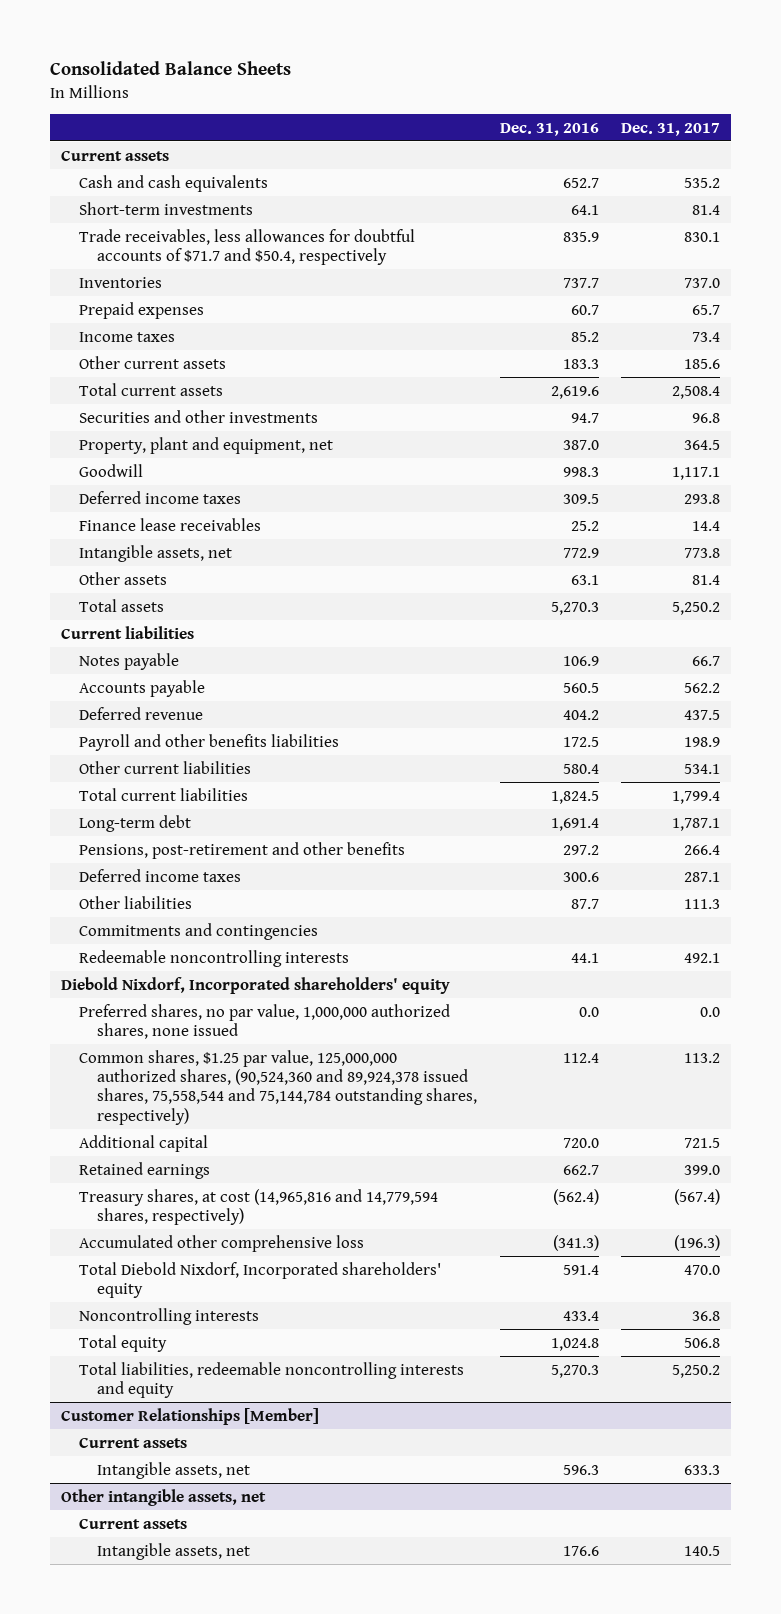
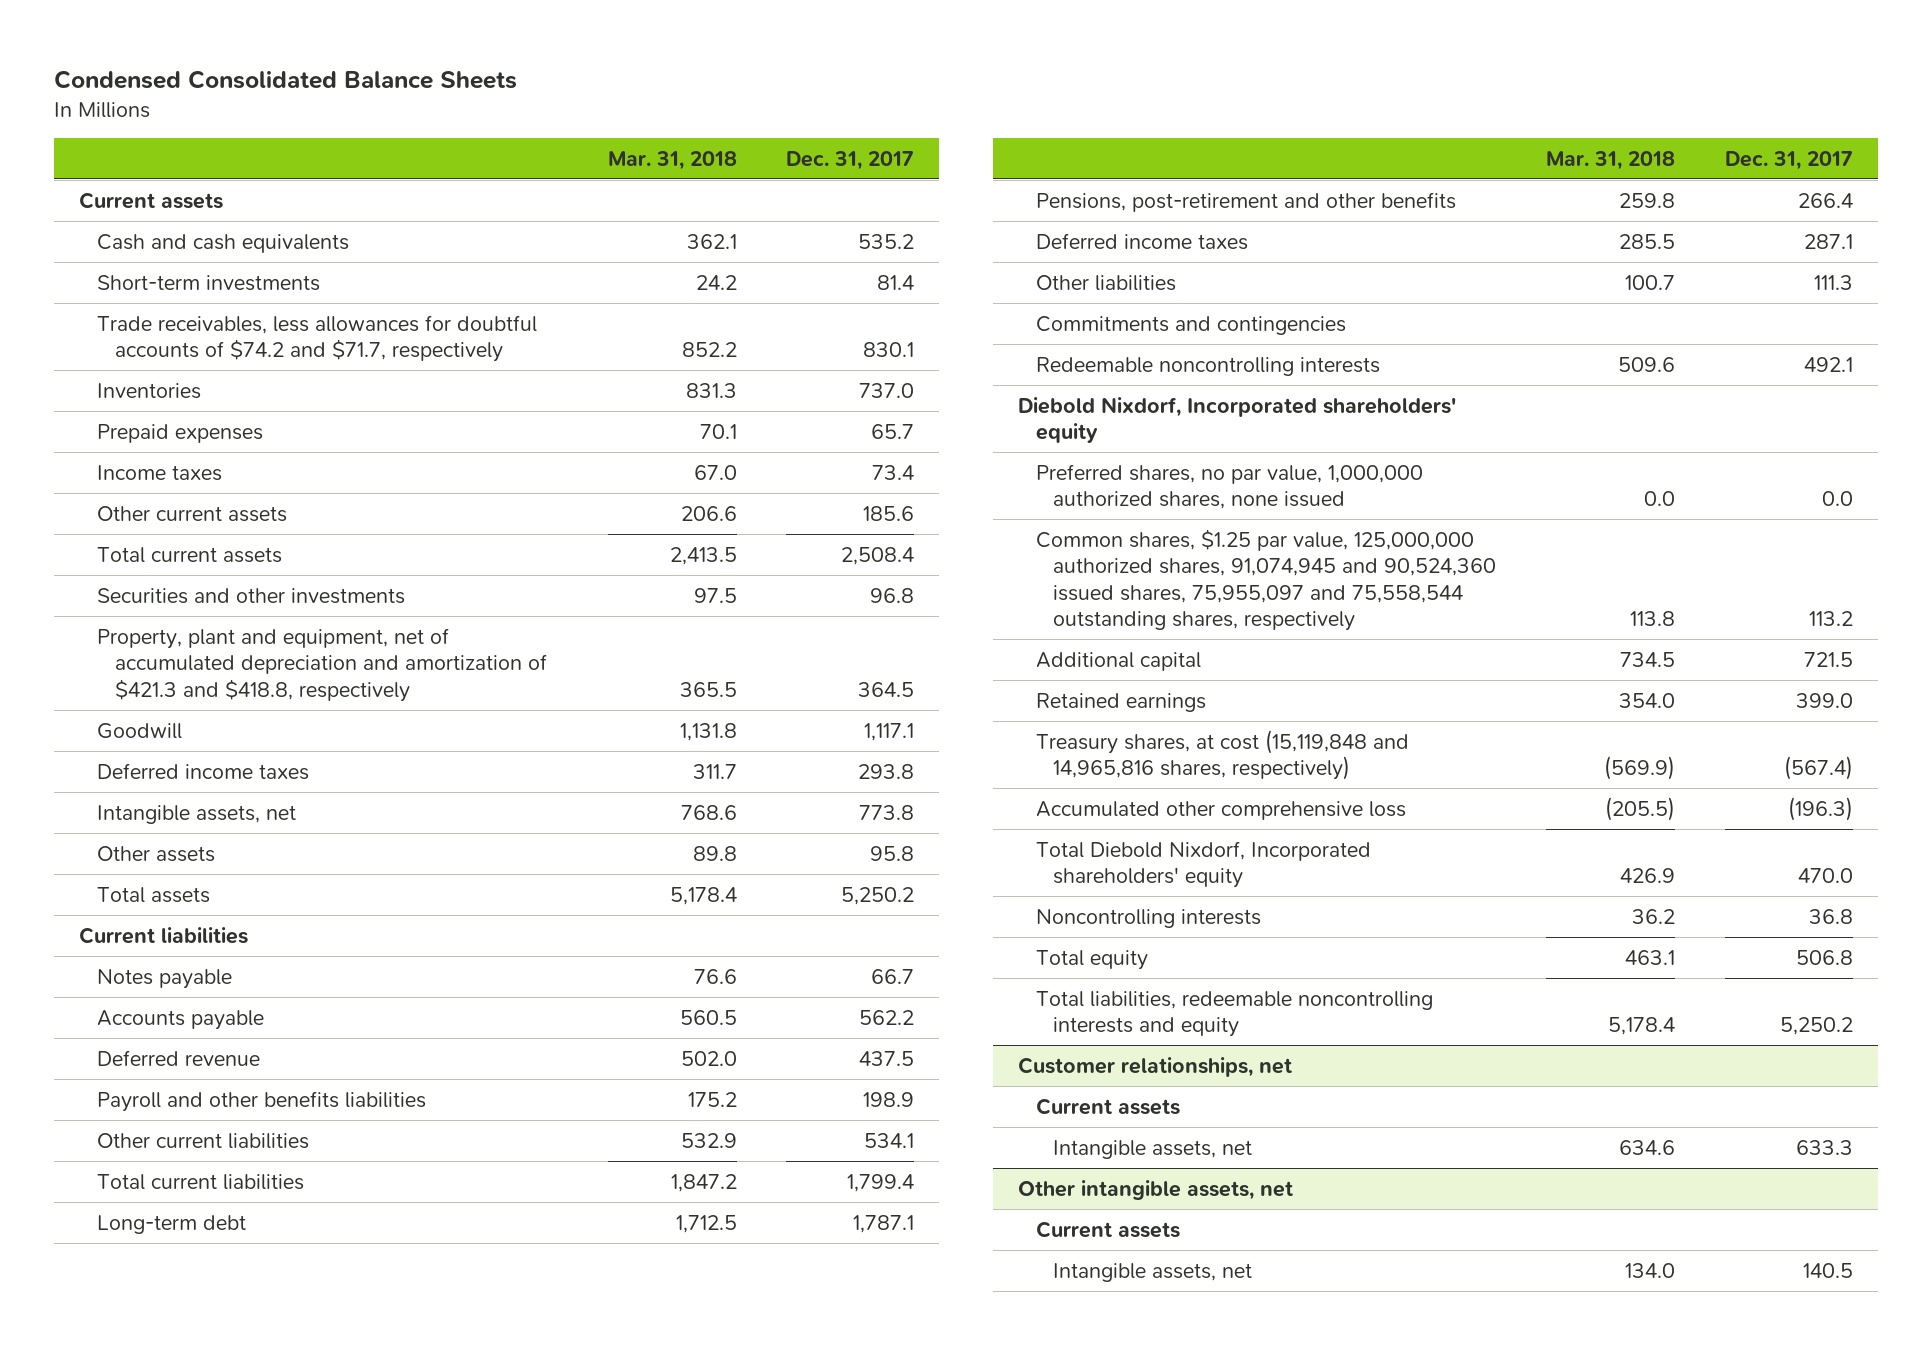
[49,61,291,76] Consolidated Balance Sheets -> [54,69,518,89] Condensed Consolidated Balance Sheets
[499,122,599,136] Dec. 31, 2016 -> none
none -> [607,150,737,170] Mar. 31, 2018
[79,228,416,265] Trade receivables, less allowances for doubtful accounts of $71.7 and $50.4, respectively -> [97,314,538,363] Trade receivables, less allowances for doubtful accounts of $74.2 and $71.7, respectively
[79,436,334,454] Property, plant and equipment, net -> [97,627,547,702] Property, plant and equipment, net of accumulated depreciation and amortization of $421.3 and $418.8, respectively
[79,517,262,531] Finance lease receivables -> none
[691,574,720,585] 81.4 -> [870,845,915,861] 95.8
[79,1049,478,1125] Common shares, $1.25 par value, 125,000,000 authorized shares, (90,524,360 and 89,924,378 issued shares, 75,558,544 and 75,144,784 outstanding shares, respectively) -> [1035,528,1497,632] Common shares, $1.25 par value, 125,000,000 authorized shares, 91,074,945 and 90,524,360 issued shares, 75,955,097 and 75,558,544 outstanding shares, respectively
[79,1188,439,1225] Treasury shares, at cost (14,965,816 and 14,779,594 shares, respectively) -> [1035,729,1409,781] Treasury shares, at cost (15,119,848 and 14,965,816 shares, respectively)
[60,1407,319,1425] Customer Relationships [Member] -> [1017,1056,1292,1077] Customer relationships, net

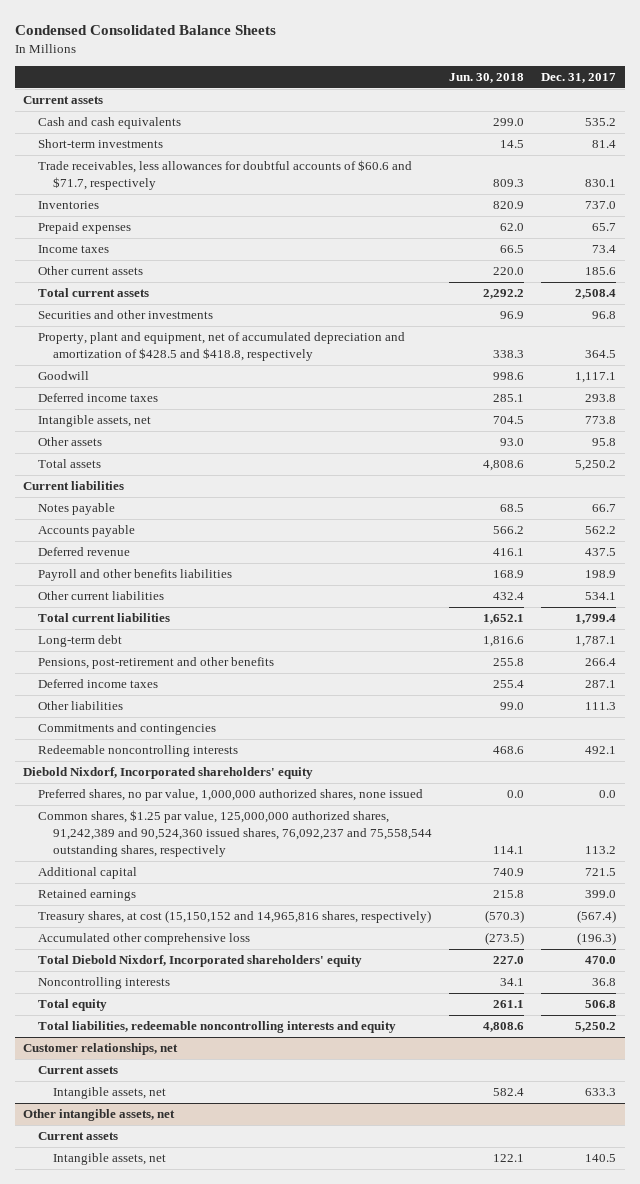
[607,150,737,170] Mar. 31, 2018 -> none
none -> [449,73,525,84] Jun. 30, 2018
[97,314,538,363] Trade receivables, less allowances for doubtful accounts of $74.2 and $71.7, respectively -> [38,160,413,191] Trade receivables, less allowances for doubtful accounts of $60.6 and $71.7, respectively
[97,627,547,702] Property, plant and equipment, net of accumulated depreciation and amortization of $421.3 and $418.8, respectively -> [38,332,406,362] Property, plant and equipment, net of accumulated depreciation and amortization of $428.5 and $418.8, respectively
[1035,528,1497,632] Common shares, $1.25 par value, 125,000,000 authorized shares, 91,074,945 and 90,524,360 issued shares, 75,955,097 and 75,558,544 outstanding shares, respectively -> [38,810,432,858] Common shares, $1.25 par value, 125,000,000 authorized shares, 91,242,389 and 90,524,360 issued shares, 76,092,237 and 75,558,544 outstanding shares, respectively
[1035,729,1409,781] Treasury shares, at cost (15,119,848 and 14,965,816 shares, respectively) -> [38,910,432,924] Treasury shares, at cost (15,150,152 and 14,965,816 shares, respectively)

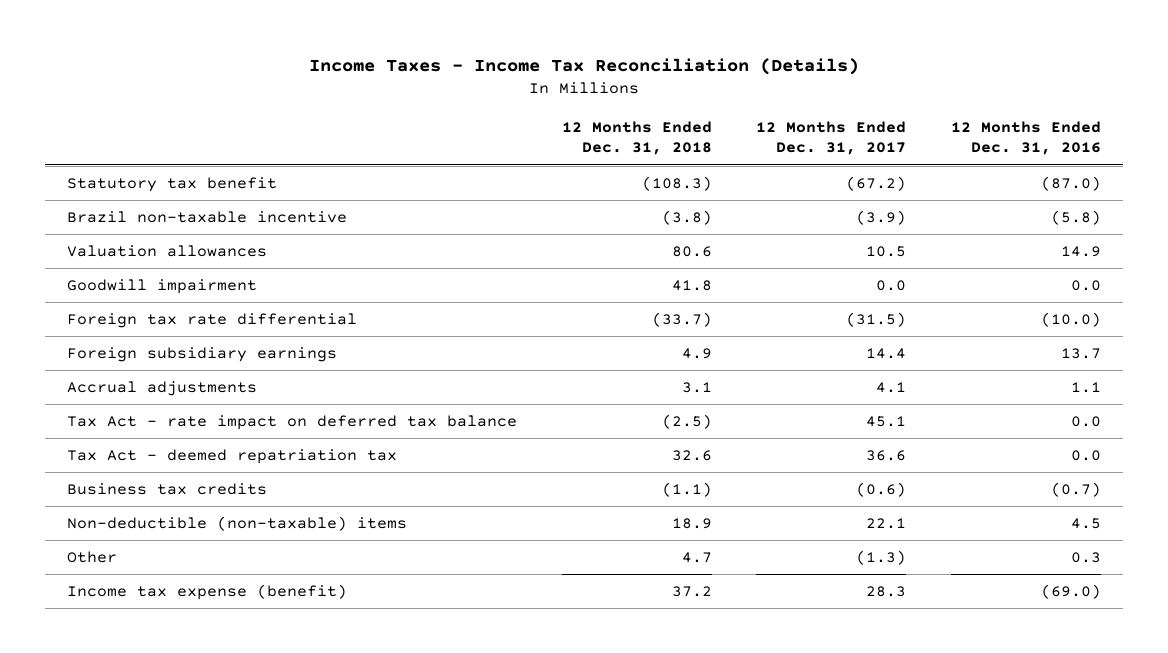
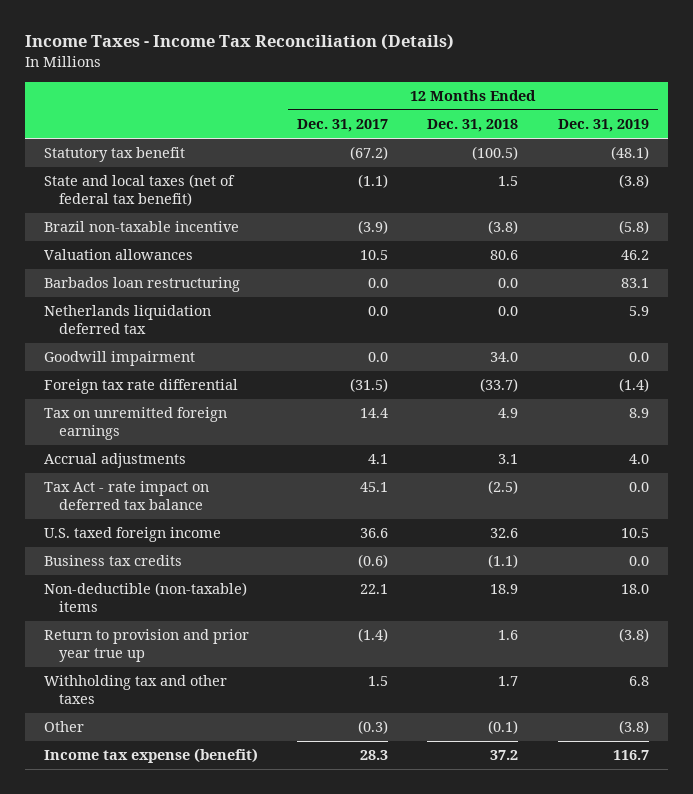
[950,120,1101,156] 12 Months Ended Dec. 31, 2016 -> none
none -> [557,119,649,133] Dec. 31, 2019
[641,175,712,191] (108.3) -> [472,146,519,161] (100.5)
none -> [44,174,236,207] State and local taxes (net of federal tax benefit)
none -> [44,277,241,293] Barbados loan restructuring
none -> [44,305,212,335] Netherlands liquidation deferred tax
[671,279,712,291] 41.8 -> [490,352,519,363] 34.0
[67,346,338,362] Foreign subsidiary earnings -> [44,407,228,441] Tax on unremitted foreign earnings
[67,448,398,464] Tax Act - deemed repatriation tax -> [44,527,222,543] U.S. taxed foreign income
none -> [44,629,250,663] Return to provision and prior year true up
none -> [44,675,228,705] Withholding tax and other taxes
[681,551,712,563] 4.7 -> [488,720,519,735] (0.1)
[856,549,907,565] (1.3) -> [358,720,389,735] (0.3)

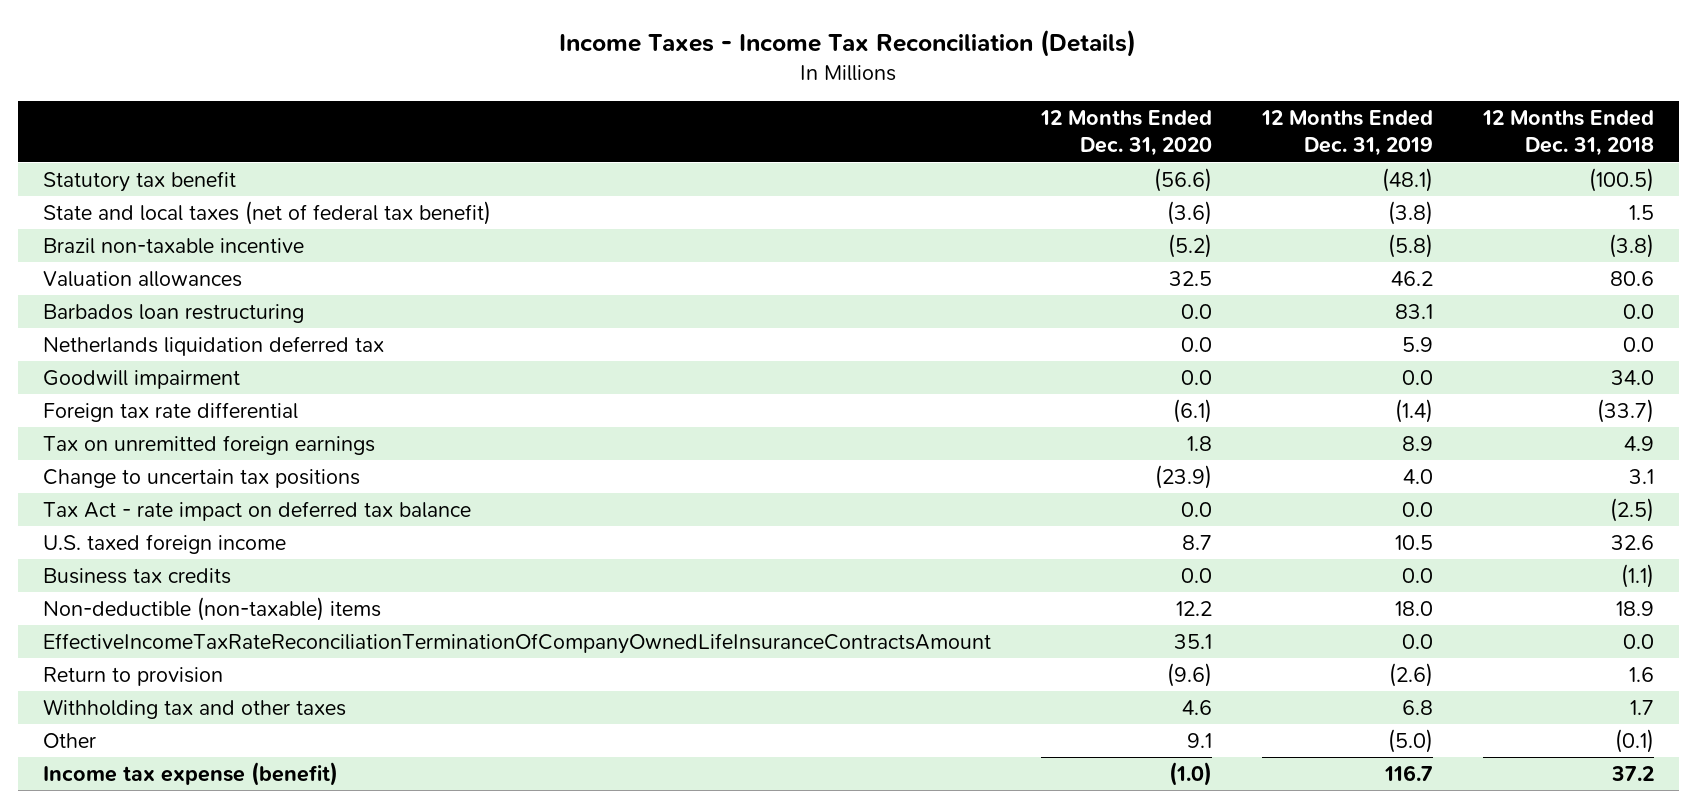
[297,119,389,133] Dec. 31, 2017 -> none
none -> [1039,109,1212,157] 12 Months Ended Dec. 31, 2020
[44,453,187,469] Accrual adjustments -> [42,468,360,488] Change to uncertain tax positions
none -> [42,632,991,654] EffectiveIncomeTaxRateReconciliationTerminationOfCompanyOwnedLifeInsuranceContractsAmount
[44,629,250,663] Return to provision and prior year true up -> [42,666,223,686] Return to provision
[618,628,649,643] (3.8) -> [1388,662,1433,687] (2.6)
[618,720,649,735] (3.8) -> [1387,728,1433,753] (5.0)

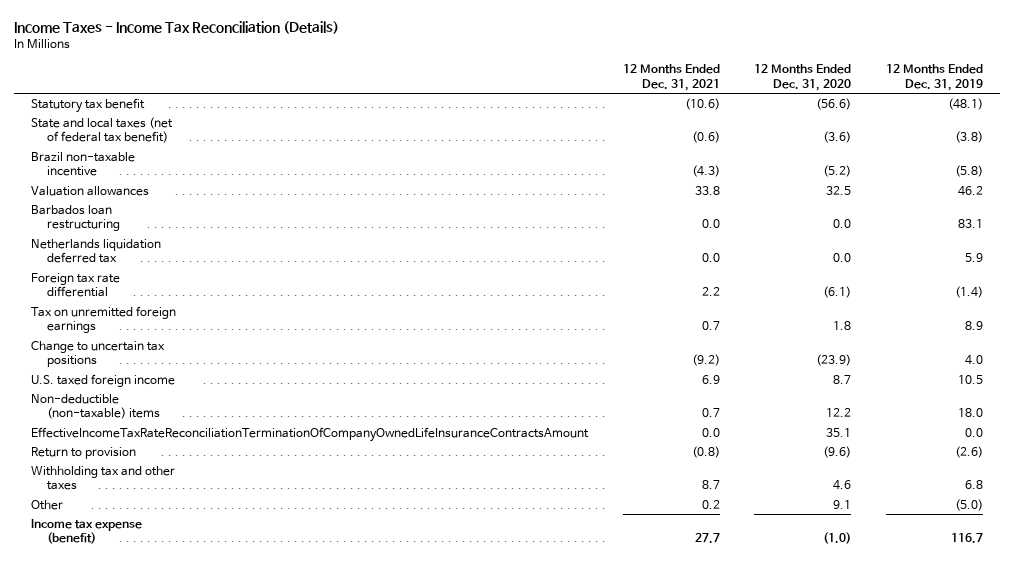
[1481,109,1654,157] 12 Months Ended Dec. 31, 2018 -> none
none -> [622,64,720,91] 12 Months Ended Dec. 31, 2021
[42,369,240,389] Goodwill impairment -> none
[42,500,471,521] Tax Act - rate impact on deferred tax balance -> none
[42,567,231,584] Business tax credits -> none

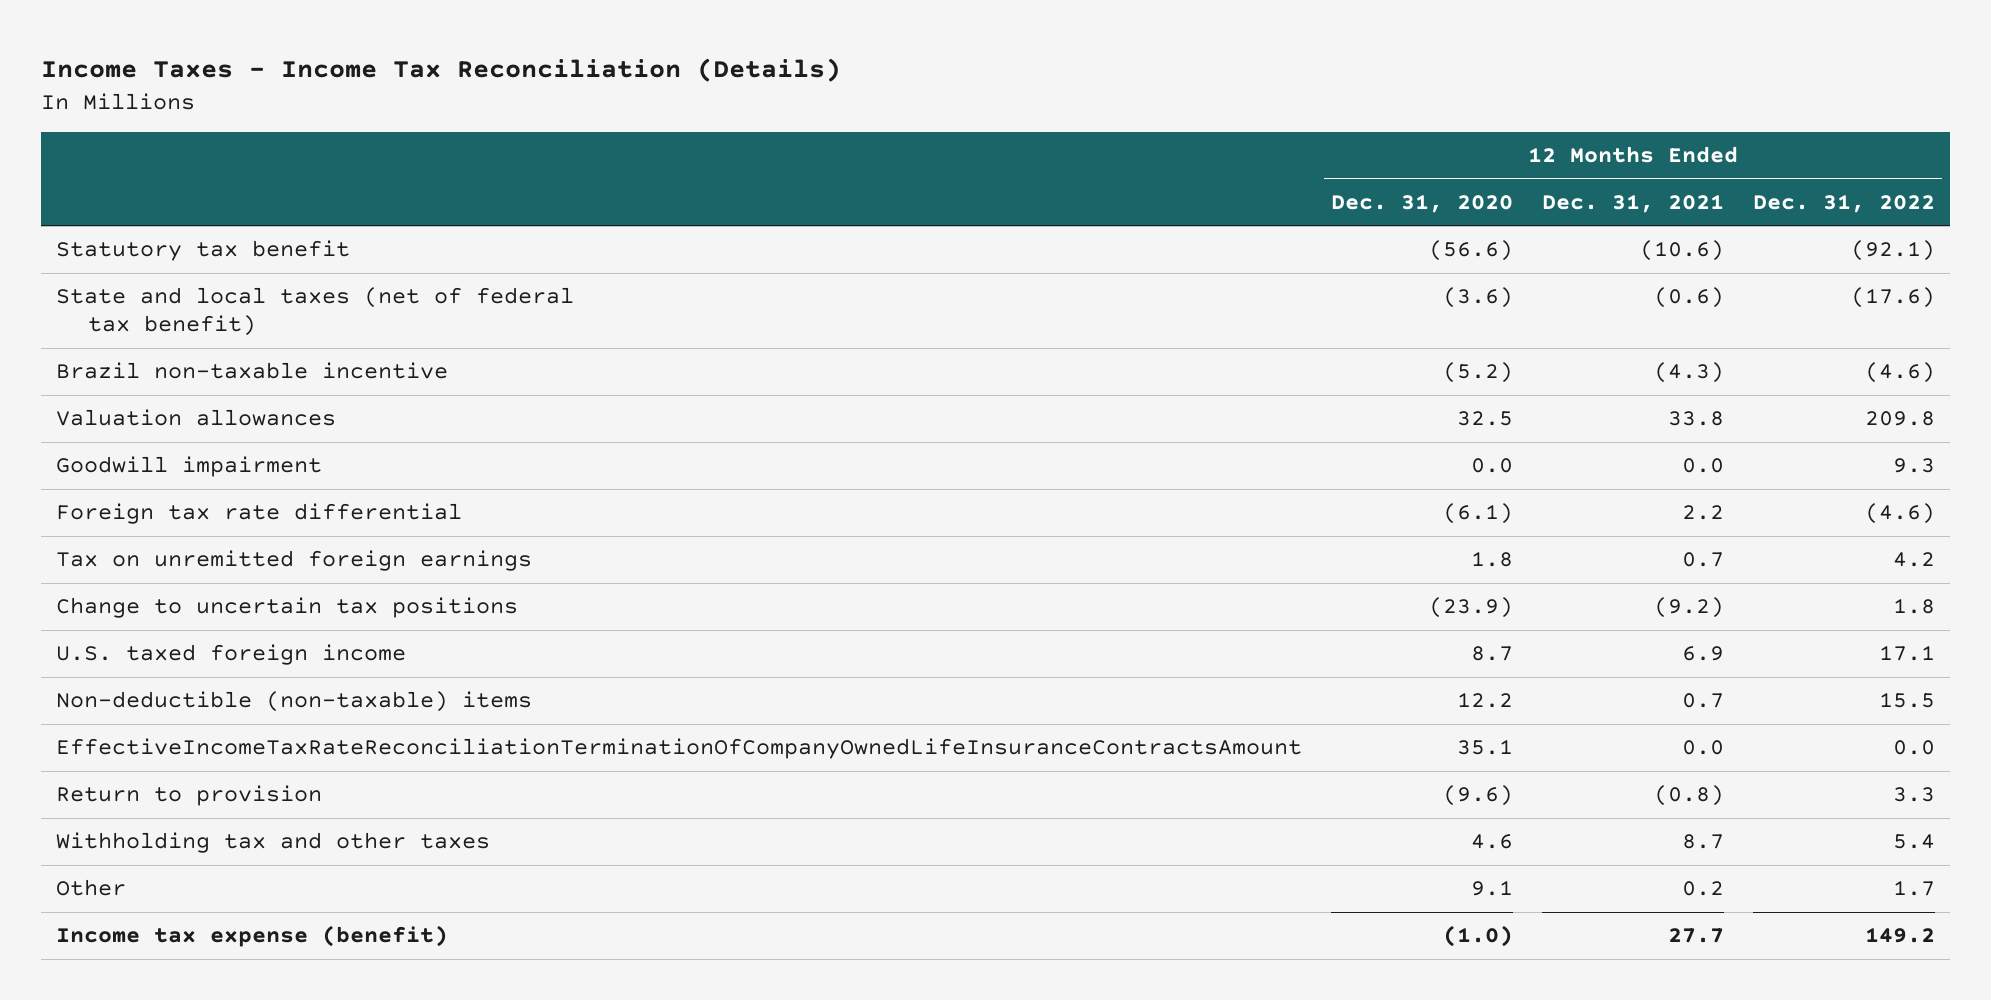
[885,64,983,91] 12 Months Ended Dec. 31, 2019 -> none
none -> [1753,193,1936,213] Dec. 31, 2022
[31,204,120,232] Barbados loan restructuring -> none
[31,238,162,264] Netherlands liquidation deferred tax -> none
none -> [55,456,322,478] Goodwill impairment

